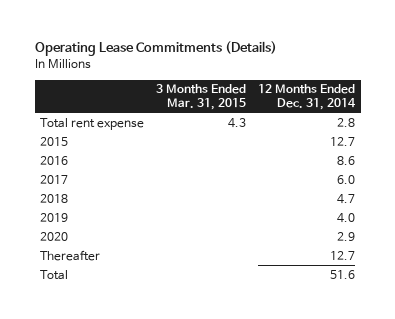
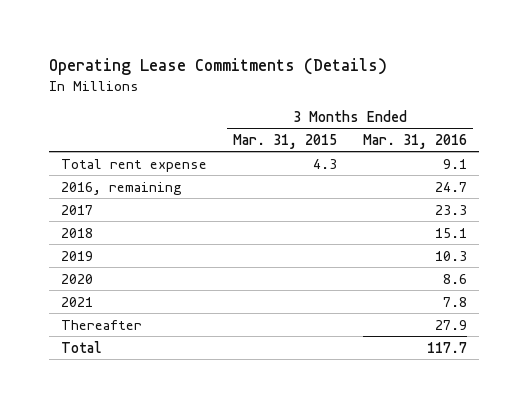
[257,84,356,111] 12 Months Ended Dec. 31, 2014 -> none
none -> [362,133,467,149] Mar. 31, 2016
[40,155,69,165] 2016 -> none
[40,136,69,146] 2015 -> [61,181,183,195] 2016, remaining
none -> [61,296,94,307] 2021

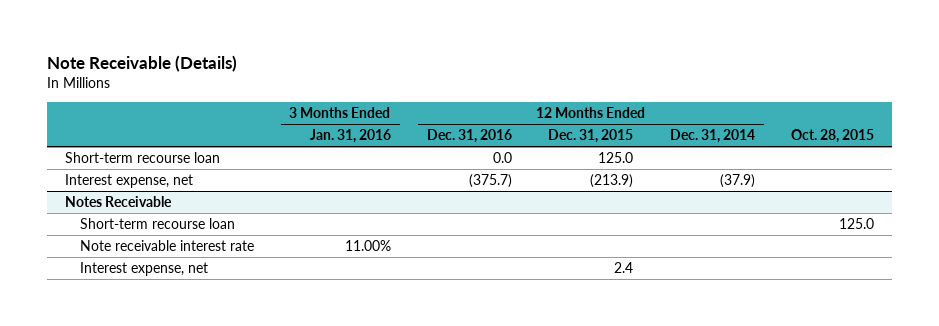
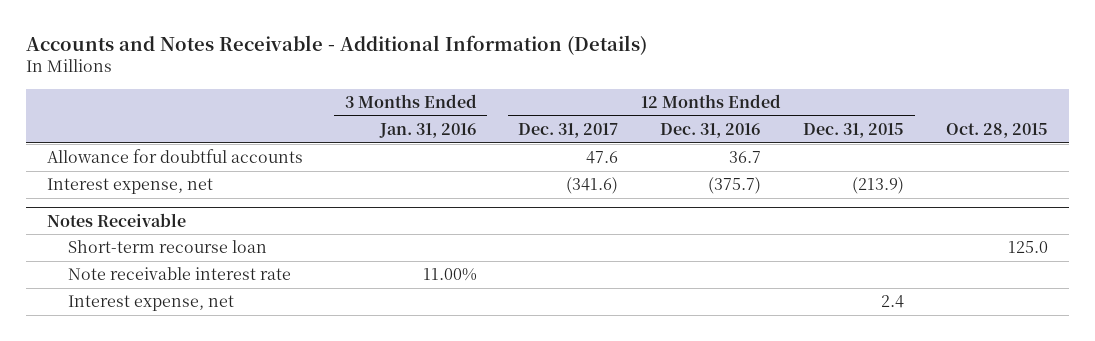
[47,55,238,73] Note Receivable (Details) -> [25,34,647,55] Accounts and Notes Receivable - Additional Information (Details)
[669,129,755,144] Dec. 31, 2014 -> none
none -> [518,123,619,139] Dec. 31, 2017
[65,152,221,164] Short-term recourse loan -> none
none -> [46,149,303,164] Allowance for doubtful accounts

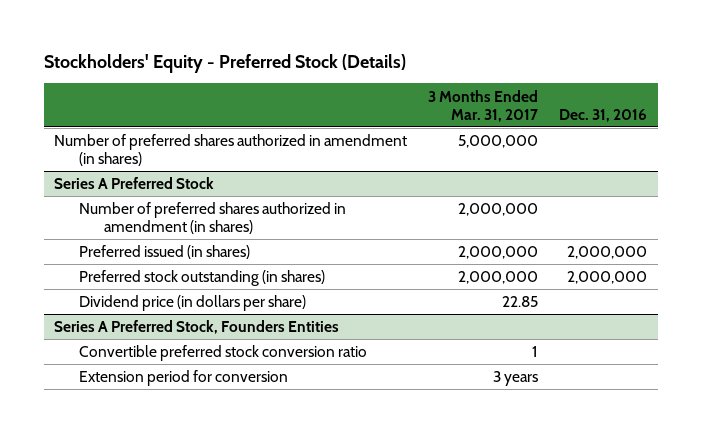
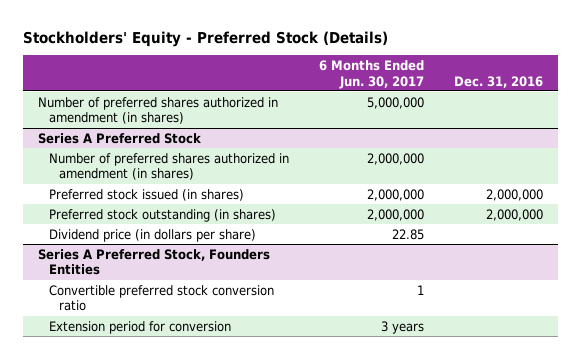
[428,89,539,122] 3 Months Ended Mar. 31, 2017 -> none
none -> [318,59,424,89] 6 Months Ended Jun. 30, 2017
[79,245,251,260] Preferred issued (in shares) -> [48,188,244,201] Preferred stock issued (in shares)

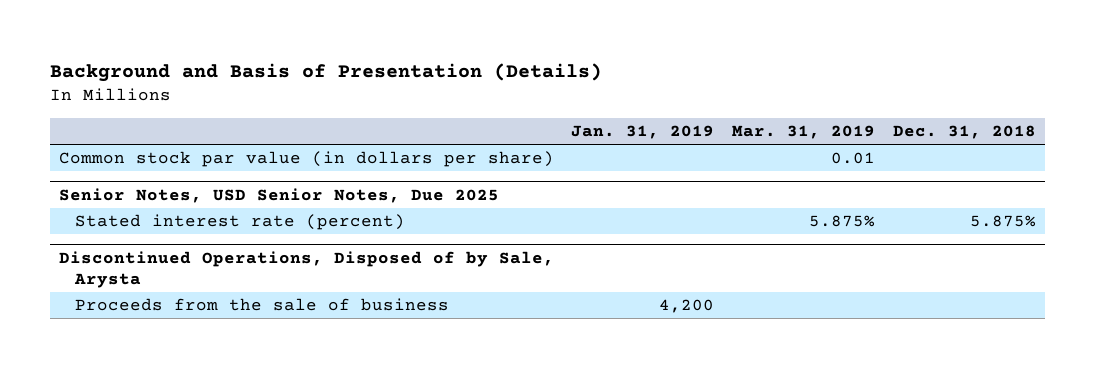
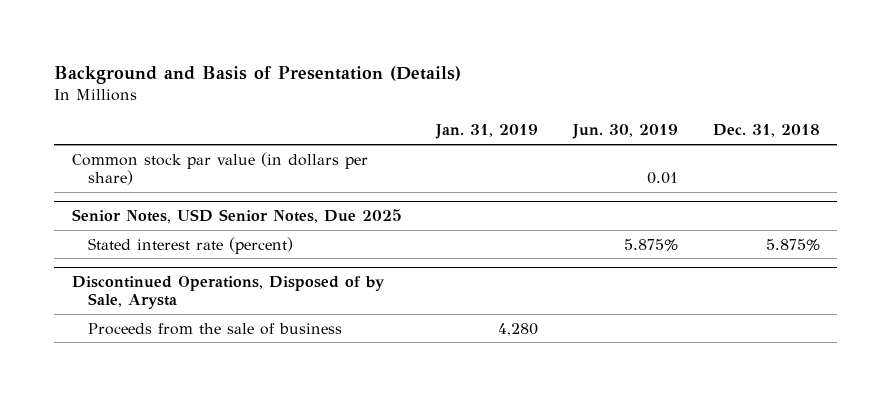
[732,125,876,140] Mar. 31, 2019 -> none
none -> [572,124,679,140] Jun. 30, 2019
[659,299,715,314] 4,200 -> [498,322,539,336] 4,280

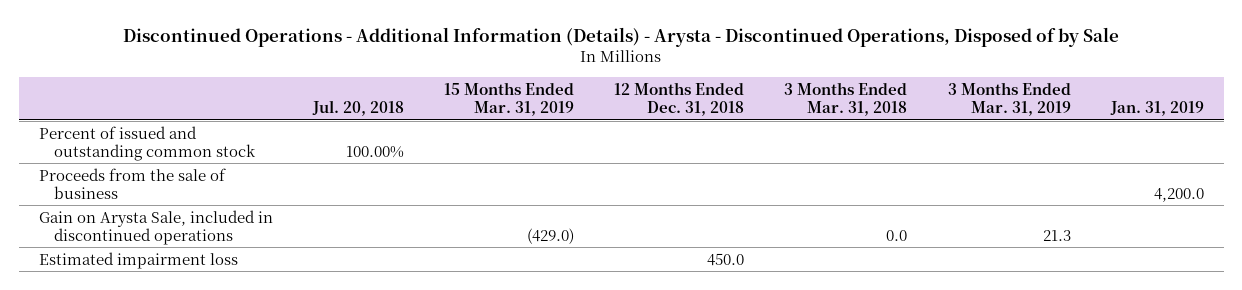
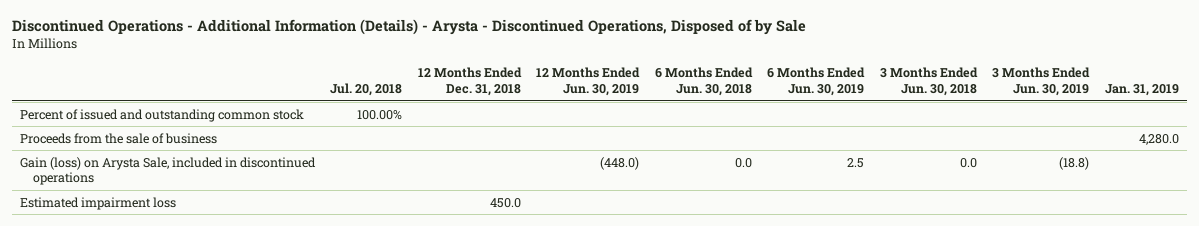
[443,81,574,116] 15 Months Ended Mar. 31, 2019 -> none
[784,81,908,116] 3 Months Ended Mar. 31, 2018 -> none
[947,81,1071,116] 3 Months Ended Mar. 31, 2019 -> none
none -> [536,67,641,96] 12 Months Ended Jun. 30, 2019
none -> [654,67,753,96] 6 Months Ended Jun. 30, 2018
none -> [767,67,866,96] 6 Months Ended Jun. 30, 2019
none -> [879,67,978,96] 3 Months Ended Jun. 30, 2018
none -> [992,67,1091,96] 3 Months Ended Jun. 30, 2019
[1153,187,1204,202] 4,200.0 -> [1139,133,1180,145] 4,280.0
[38,209,273,245] Gain on Arysta Sale, included in discontinued operations -> [19,156,316,186] Gain (loss) on Arysta Sale, included in discontinued operations

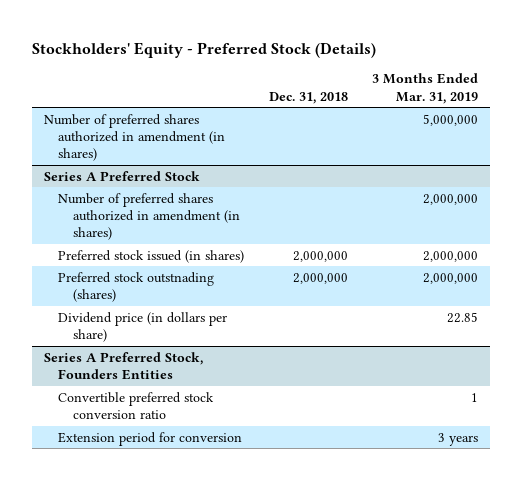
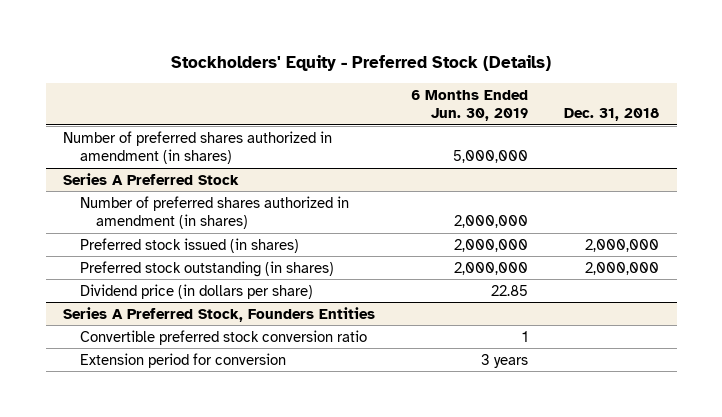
[372,73,479,104] 3 Months Ended Mar. 31, 2019 -> none
none -> [411,89,529,122] 6 Months Ended Jun. 30, 2019
[58,271,215,302] Preferred stock outstnading (shares) -> [79,260,334,277] Preferred stock outstanding (in shares)

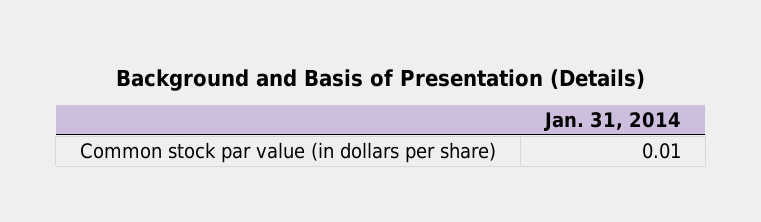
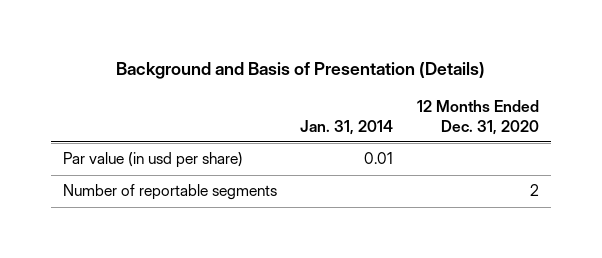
none -> [416,99,539,135] 12 Months Ended Dec. 31, 2020
[80,141,497,163] Common stock par value (in dollars per share) -> [62,152,243,169] Par value (in usd per share)
none -> [62,184,277,201] Number of reportable segments

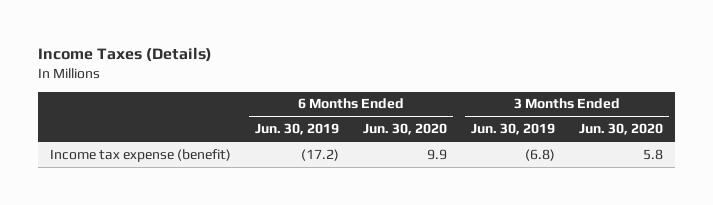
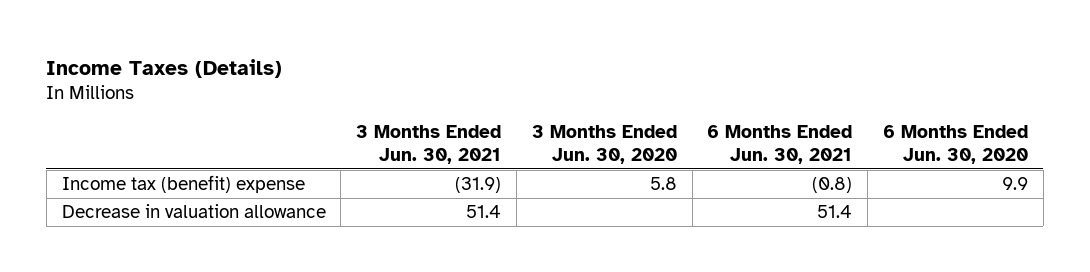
[254,123,339,136] Jun. 30, 2019 -> none
[471,123,556,136] Jun. 30, 2019 -> none
none -> [356,124,502,164] 3 Months Ended Jun. 30, 2021
none -> [707,124,853,164] 6 Months Ended Jun. 30, 2021
[49,148,231,162] Income tax expense (benefit) -> [61,175,305,194] Income tax (benefit) expense
none -> [61,204,326,219] Decrease in valuation allowance

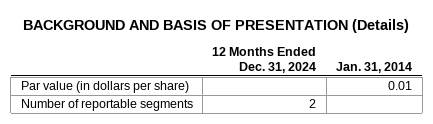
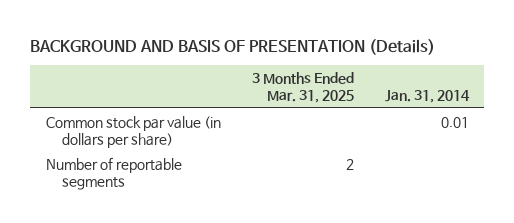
[212,47,317,74] 12 Months Ended Dec. 31, 2024 -> none
none -> [251,71,354,104] 3 Months Ended Mar. 31, 2025
[20,81,189,94] Par value (in dollars per share) -> [45,115,221,148] Common stock par value (in dollars per share)

